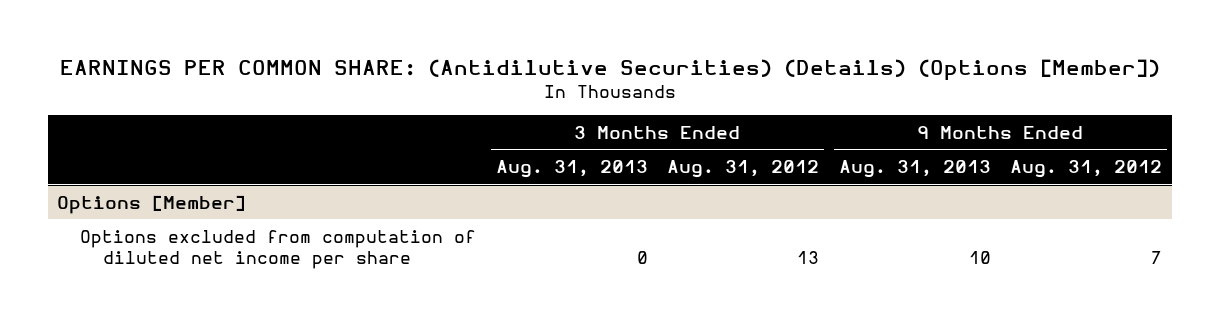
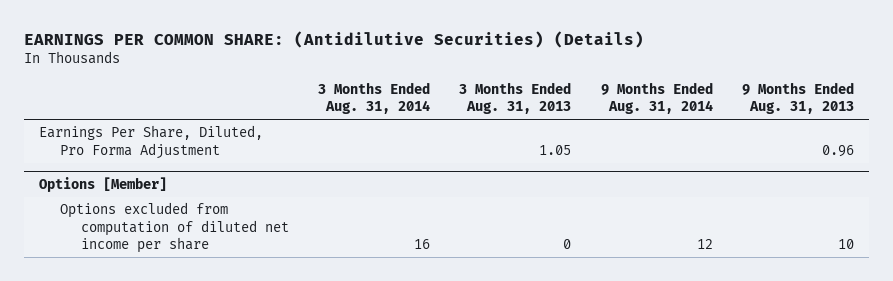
[59,58,1160,81] EARNINGS PER COMMON SHARE: (Antidilutive Securities) (Details) (Options [Member]) -> [24,31,645,49] EARNINGS PER COMMON SHARE: (Antidilutive Securities) (Details)
[667,160,820,179] Aug. 31, 2012 -> none
[1010,160,1163,179] Aug. 31, 2012 -> none
none -> [318,82,431,115] 3 Months Ended Aug. 31, 2014
none -> [600,82,713,115] 9 Months Ended Aug. 31, 2014
none -> [39,125,264,159] Earnings Per Share, Diluted, Pro Forma Adjustment

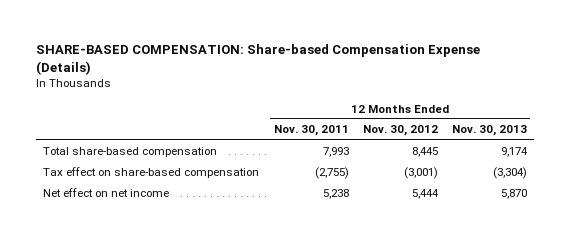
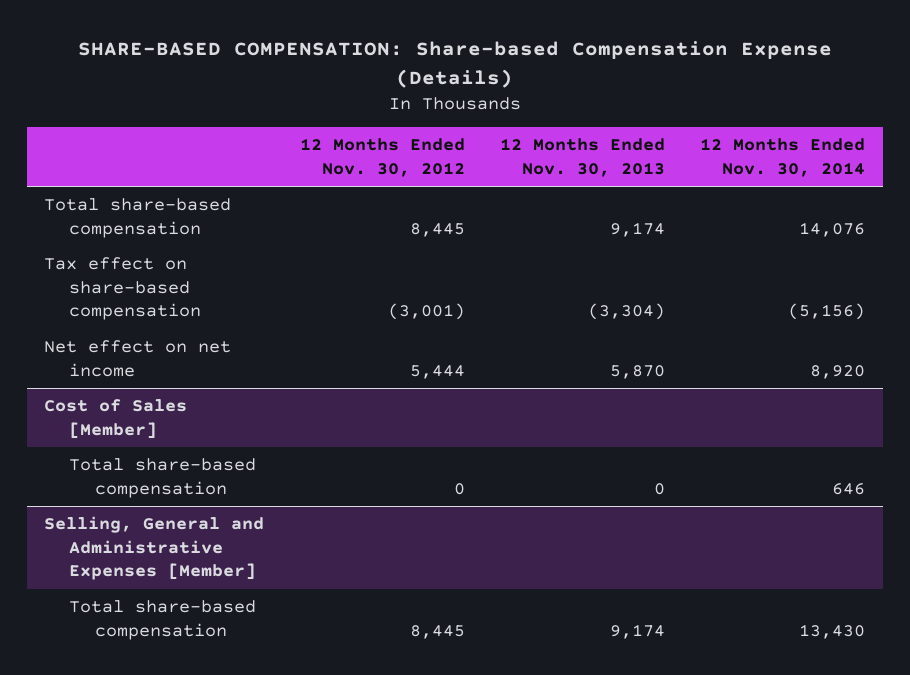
[273,125,349,137] Nov. 30, 2011 -> none
none -> [700,138,866,177] 12 Months Ended Nov. 30, 2014
none -> [44,399,188,439] Cost of Sales [Member]
none -> [69,458,257,498] Total share-based compensation
none -> [44,516,265,581] Selling, General and Administrative Expenses [Member]
none -> [69,600,257,640] Total share-based compensation

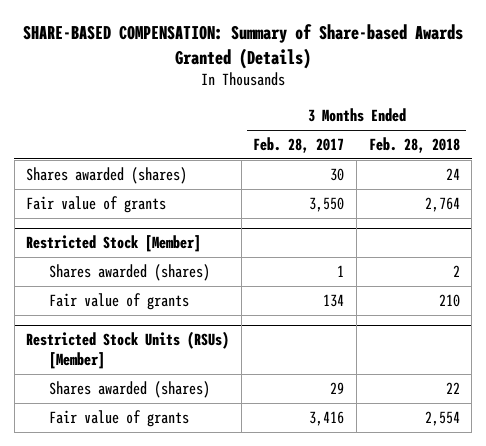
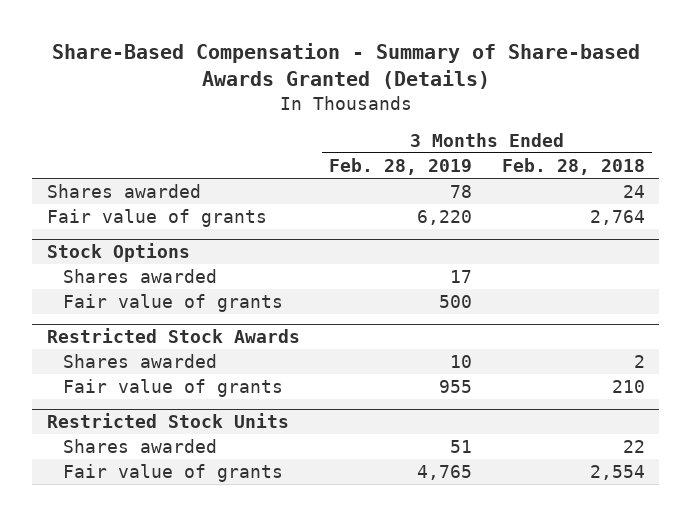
[22,23,463,69] SHARE-BASED COMPENSATION: Summary of Share-based Awards Granted (Details) -> [51,43,640,90] Share-Based Compensation - Summary of Share-based Awards Granted (Details)
[253,136,345,153] Feb. 28, 2017 -> none
none -> [329,158,473,176] Feb. 28, 2019
[26,166,188,184] Shares awarded (shares) -> [46,184,201,199] Shares awarded
none -> [46,243,190,263] Stock Options
none -> [63,269,218,284] Shares awarded
none -> [63,294,284,313] Fair value of grants
[26,235,202,253] Restricted Stock [Member] -> [46,328,300,344] Restricted Stock Awards
[48,263,210,281] Shares awarded (shares) -> [63,354,218,369] Shares awarded
[26,331,230,370] Restricted Stock Units (RSUs) [Member] -> [46,413,289,429] Restricted Stock Units
[48,380,210,398] Shares awarded (shares) -> [63,439,218,454] Shares awarded

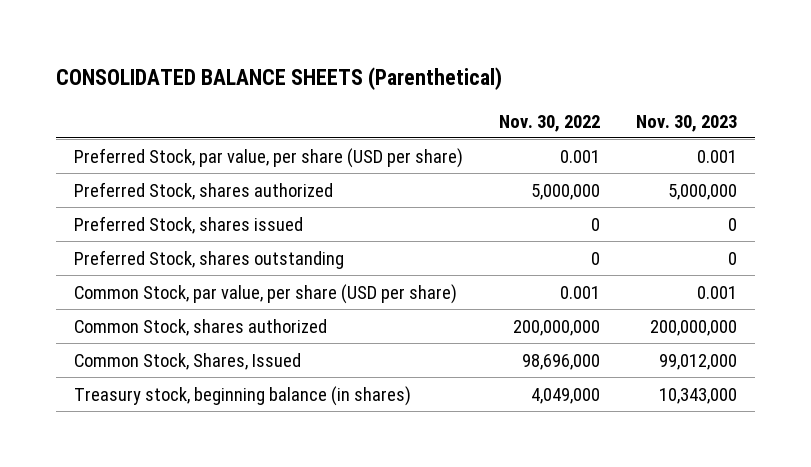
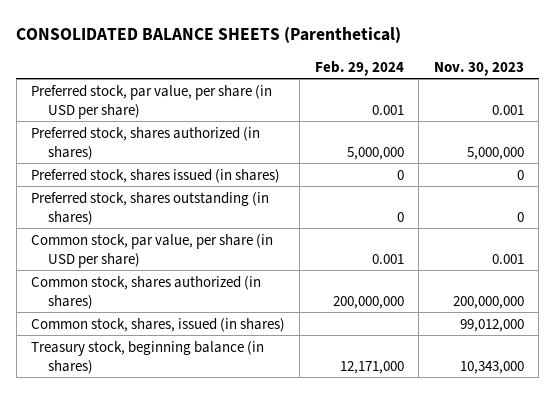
[499,114,601,132] Nov. 30, 2022 -> none
none -> [314,60,404,76] Feb. 29, 2024
[74,147,464,168] Preferred Stock, par value, per share (USD per share) -> [31,84,273,119] Preferred stock, par value, per share (in USD per share)
[74,181,334,200] Preferred Stock, shares authorized -> [31,126,261,160] Preferred stock, shares authorized (in shares)
[74,215,304,234] Preferred Stock, shares issued -> [31,168,281,183] Preferred stock, shares issued (in shares)
[74,249,345,269] Preferred Stock, shares outstanding -> [31,191,270,225] Preferred stock, shares outstanding (in shares)
[74,283,458,304] Common Stock, par value, per share (USD per share) -> [31,233,274,268] Common stock, par value, per share (in USD per share)
[74,318,328,336] Common Stock, shares authorized -> [31,275,262,309] Common stock, shares authorized (in shares)
[74,352,302,370] Common Stock, Shares, Issued -> [31,317,286,332] Common stock, shares, issued (in shares)

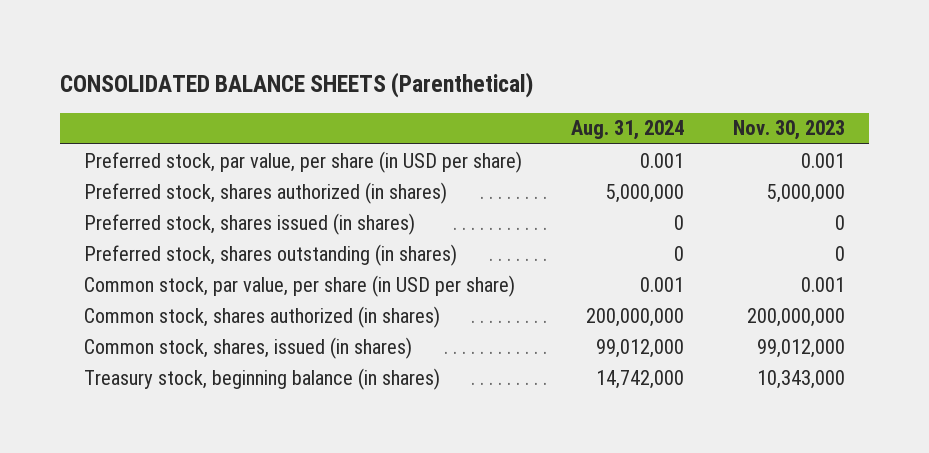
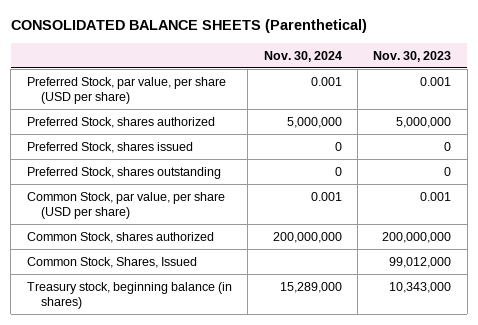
[571,120,685,141] Aug. 31, 2024 -> none
none -> [263,50,342,62] Nov. 30, 2024
[84,150,523,173] Preferred stock, par value, per share (in USD per share) -> [26,76,226,105] Preferred Stock, par value, per share (USD per share)
[84,181,448,204] Preferred stock, shares authorized (in shares) -> [26,116,215,128] Preferred Stock, shares authorized
[84,212,416,235] Preferred stock, shares issued (in shares) -> [26,141,193,153] Preferred Stock, shares issued
[84,243,458,266] Preferred stock, shares outstanding (in shares) -> [26,166,221,179] Preferred Stock, shares outstanding
[84,274,516,297] Common stock, par value, per share (in USD per share) -> [26,191,225,220] Common Stock, par value, per share (USD per share)
[84,305,441,328] Common stock, shares authorized (in shares) -> [26,231,214,243] Common Stock, shares authorized
[84,336,413,359] Common stock, shares, issued (in shares) -> [26,256,197,268] Common Stock, Shares, Issued

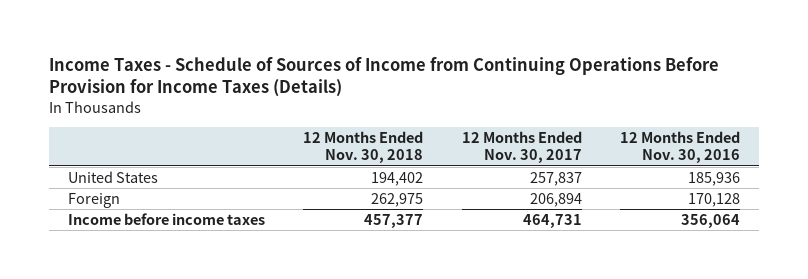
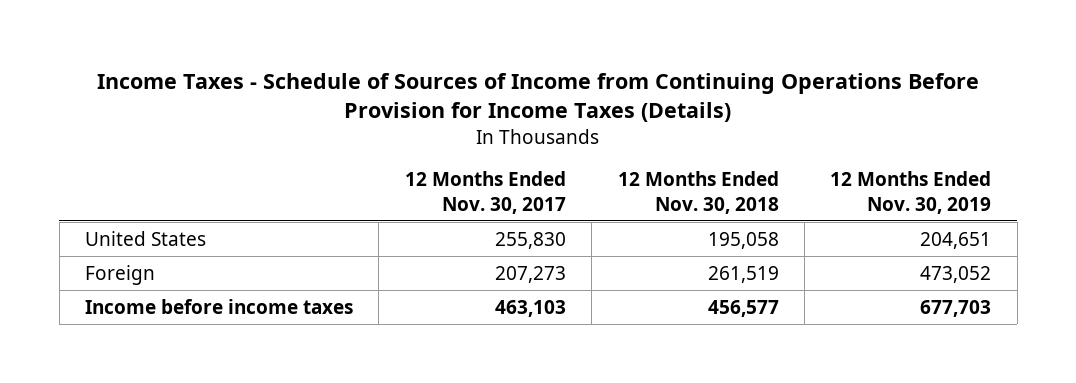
[619,130,740,164] 12 Months Ended Nov. 30, 2016 -> none
none -> [830,171,992,214] 12 Months Ended Nov. 30, 2019
[371,171,424,186] 194,402 -> [707,231,779,249] 195,058
[529,171,582,186] 257,837 -> [494,231,566,249] 255,830
[371,192,424,207] 262,975 -> [707,265,779,283] 261,519
[529,192,582,207] 206,894 -> [494,265,566,283] 207,273
[364,213,424,228] 457,377 -> [707,299,779,317] 456,577
[522,213,582,228] 464,731 -> [494,299,566,317] 463,103

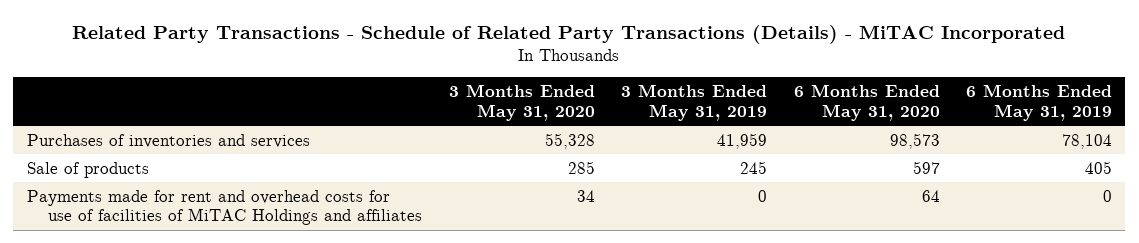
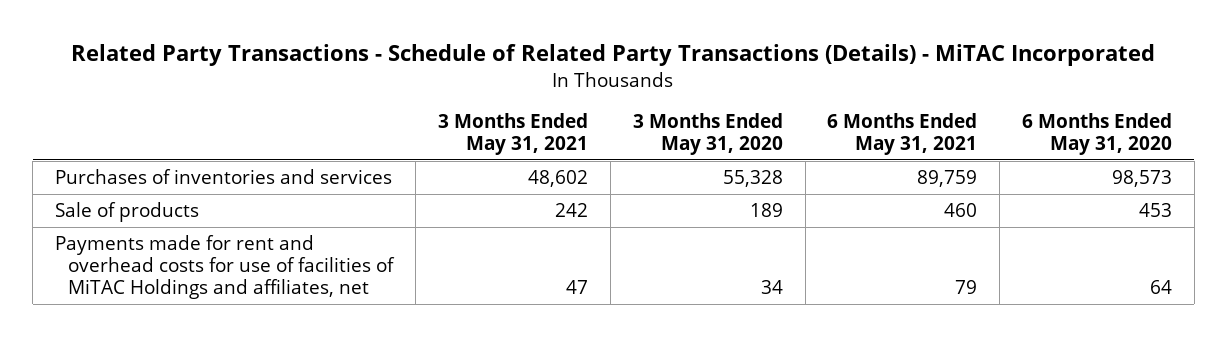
[621,84,768,121] 3 Months Ended May 31, 2019 -> none
[965,84,1112,121] 6 Months Ended May 31, 2019 -> none
none -> [438,113,589,156] 3 Months Ended May 31, 2021
none -> [827,113,978,156] 6 Months Ended May 31, 2021
[567,160,595,174] 285 -> [749,202,783,217] 189
[912,160,940,174] 597 -> [1139,202,1173,217] 453
[26,189,423,226] Payments made for rent and overhead costs for use of facilities of MiTAC Holdings and affiliates -> [54,234,396,300] Payments made for rent and overhead costs for use of facilities of MiTAC Holdings and affiliates, net

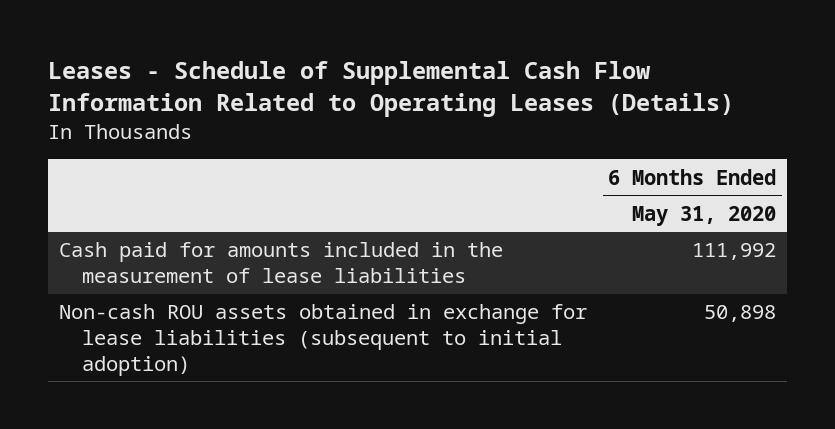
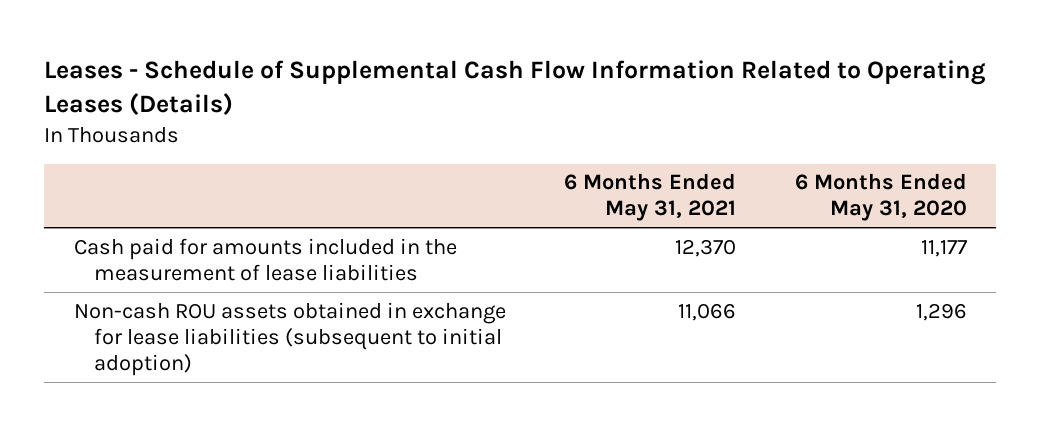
none -> [564,173,737,222] 6 Months Ended May 31, 2021
[692,243,777,261] 111,992 -> [921,239,968,257] 11,177
[704,305,777,323] 50,898 -> [916,302,968,321] 1,296

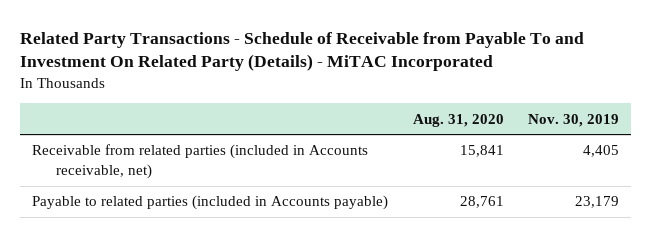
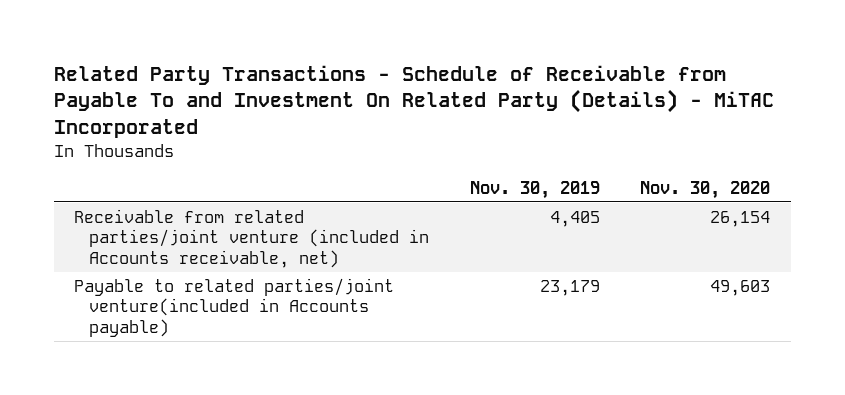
[412,113,504,127] Aug. 31, 2020 -> none
none -> [640,181,771,200] Nov. 30, 2020
[32,144,369,180] Receivable from related parties (included in Accounts receivable, net) -> [74,208,429,268] Receivable from related parties/joint venture (included in Accounts receivable, net)
[32,195,389,211] Payable to related parties (included in Accounts payable) -> [74,277,395,337] Payable to related parties/joint venture(included in Accounts payable)

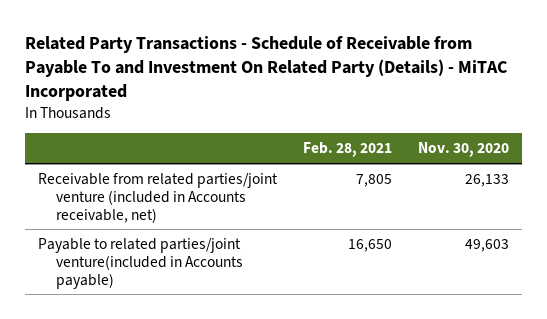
[469,181,600,200] Nov. 30, 2019 -> none
none -> [302,142,392,158] Feb. 28, 2021
[710,210,771,227] 26,154 -> [464,174,509,188] 26,133

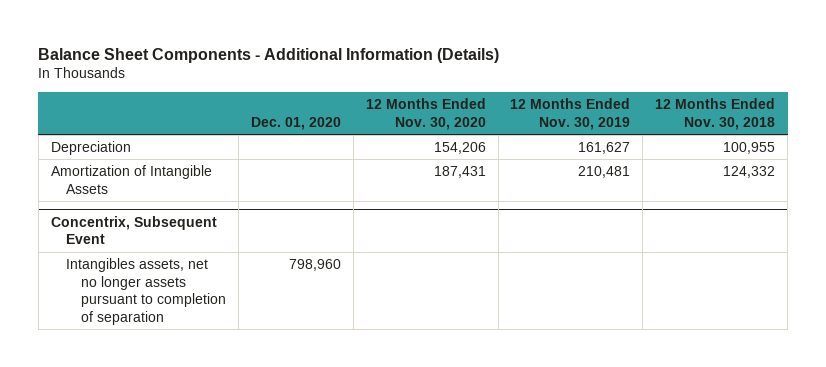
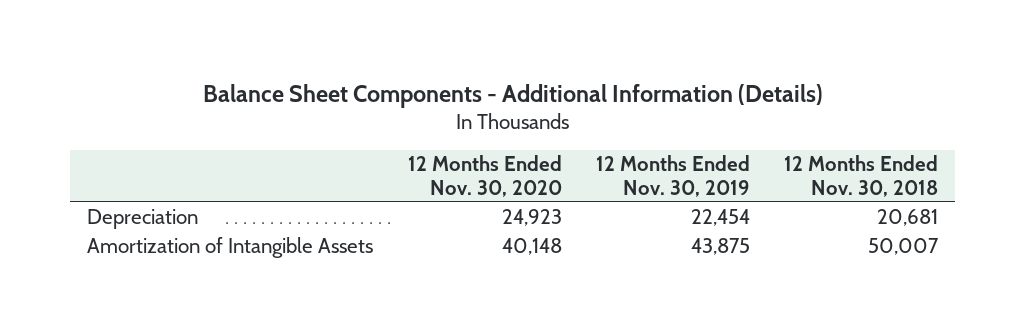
[250,116,341,130] Dec. 01, 2020 -> none
[50,215,217,245] Concentrix, Subsequent Event -> none
[65,257,226,325] Intangibles assets, net no longer assets pursuant to completion of separation -> none
[433,141,486,154] 154,206 -> [501,209,562,227] 24,923
[578,141,631,154] 161,627 -> [690,209,750,227] 22,454
[723,141,776,154] 100,955 -> [877,209,939,227] 20,681
[433,165,486,178] 187,431 -> [501,238,562,256] 40,148
[578,165,631,178] 210,481 -> [690,238,750,256] 43,875
[723,165,776,178] 124,332 -> [868,238,940,256] 50,007

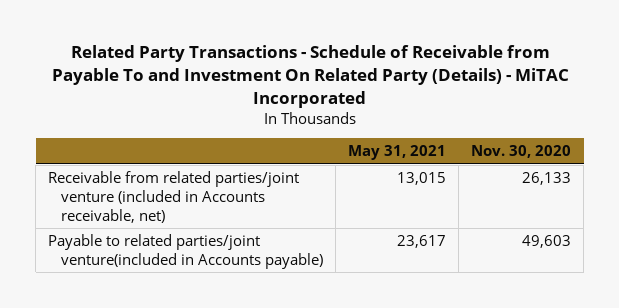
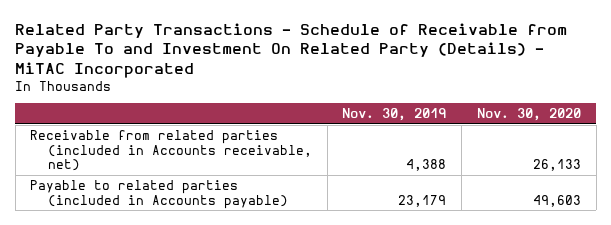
[347,145,446,161] May 31, 2021 -> none
none -> [342,108,447,122] Nov. 30, 2019
[48,171,300,223] Receivable from related parties/joint venture (included in Accounts receivable, net) -> [30,129,312,172] Receivable from related parties (included in Accounts receivable, net)
[48,234,323,269] Payable to related parties/joint venture(included in Accounts payable) -> [30,179,288,209] Payable to related parties (included in Accounts payable)

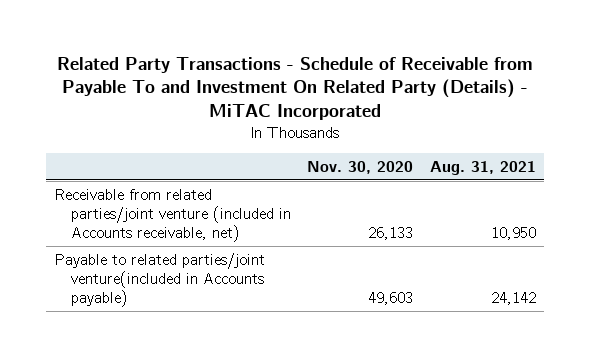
[342,108,447,122] Nov. 30, 2019 -> none
none -> [429,160,536,175] Aug. 31, 2021
[30,129,312,172] Receivable from related parties (included in Accounts receivable, net) -> [54,188,291,242] Receivable from related parties/joint venture (included in Accounts receivable, net)
[30,179,288,209] Payable to related parties (included in Accounts payable) -> [54,252,266,307] Payable to related parties/joint venture(included in Accounts payable)

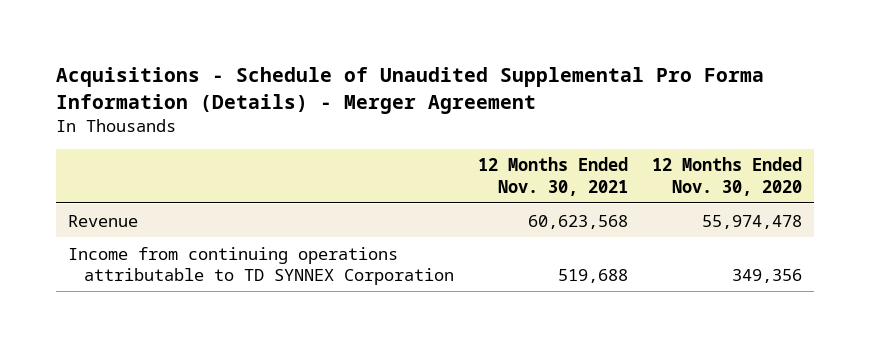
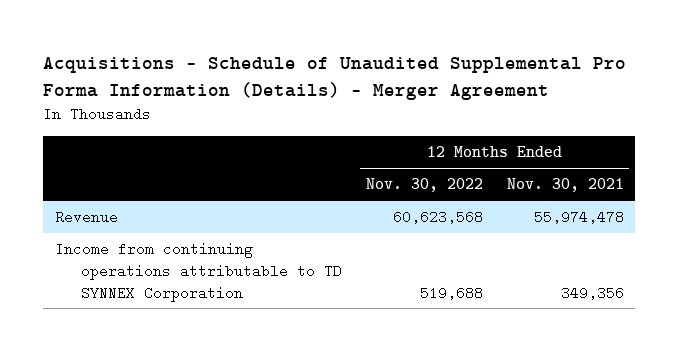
[652,157,803,196] 12 Months Ended Nov. 30, 2020 -> none
none -> [365,178,483,193] Nov. 30, 2022
[527,214,628,229] 60,623,568 -> [533,210,624,225] 55,974,478
[557,268,628,283] 519,688 -> [560,285,624,300] 349,356

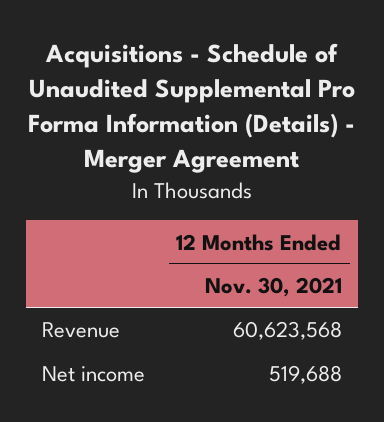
[365,178,483,193] Nov. 30, 2022 -> none
[54,242,343,302] Income from continuing operations attributable to TD SYNNEX Corporation -> none
[533,210,624,225] 55,974,478 -> [232,321,342,341] 60,623,568
none -> [42,366,146,383] Net income

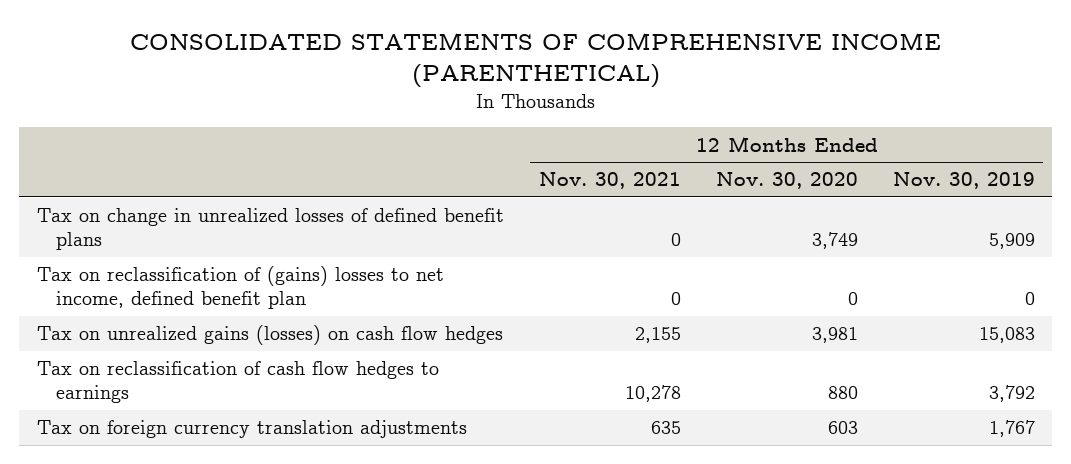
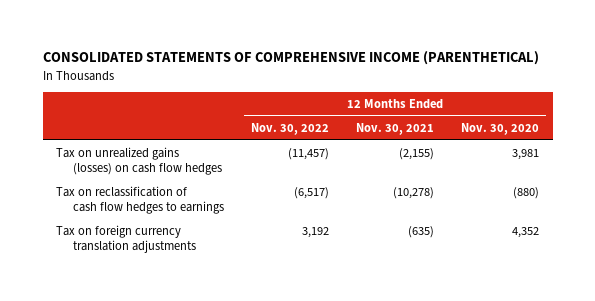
[892,172,1035,190] Nov. 30, 2019 -> none
none -> [251,122,330,135] Nov. 30, 2022
[36,208,504,251] Tax on change in unrealized losses of defined benefit plans -> none
[36,266,444,310] Tax on reclassification of (gains) losses to net income, defined benefit plan -> none
[634,327,681,344] 2,155 -> [399,148,435,161] (2,155)
[624,385,681,403] 10,278 -> [393,187,435,200] (10,278)
[827,386,858,400] 880 -> [513,187,540,200] (880)
[650,421,681,435] 635 -> [408,226,435,239] (635)
[827,421,858,435] 603 -> [512,227,540,239] 4,352

